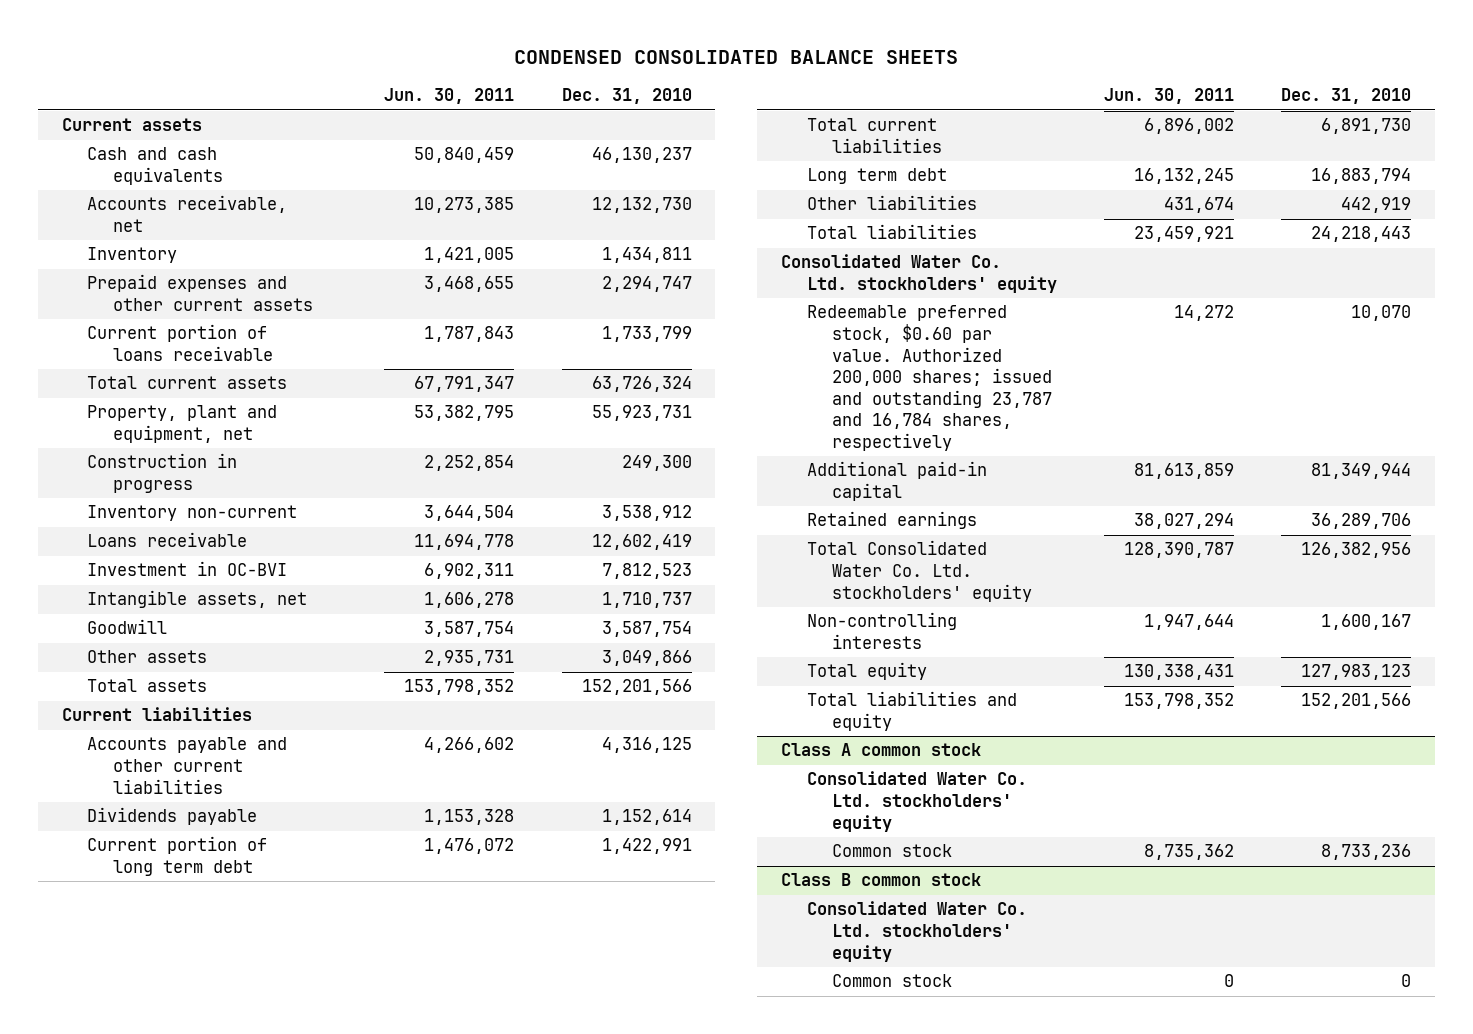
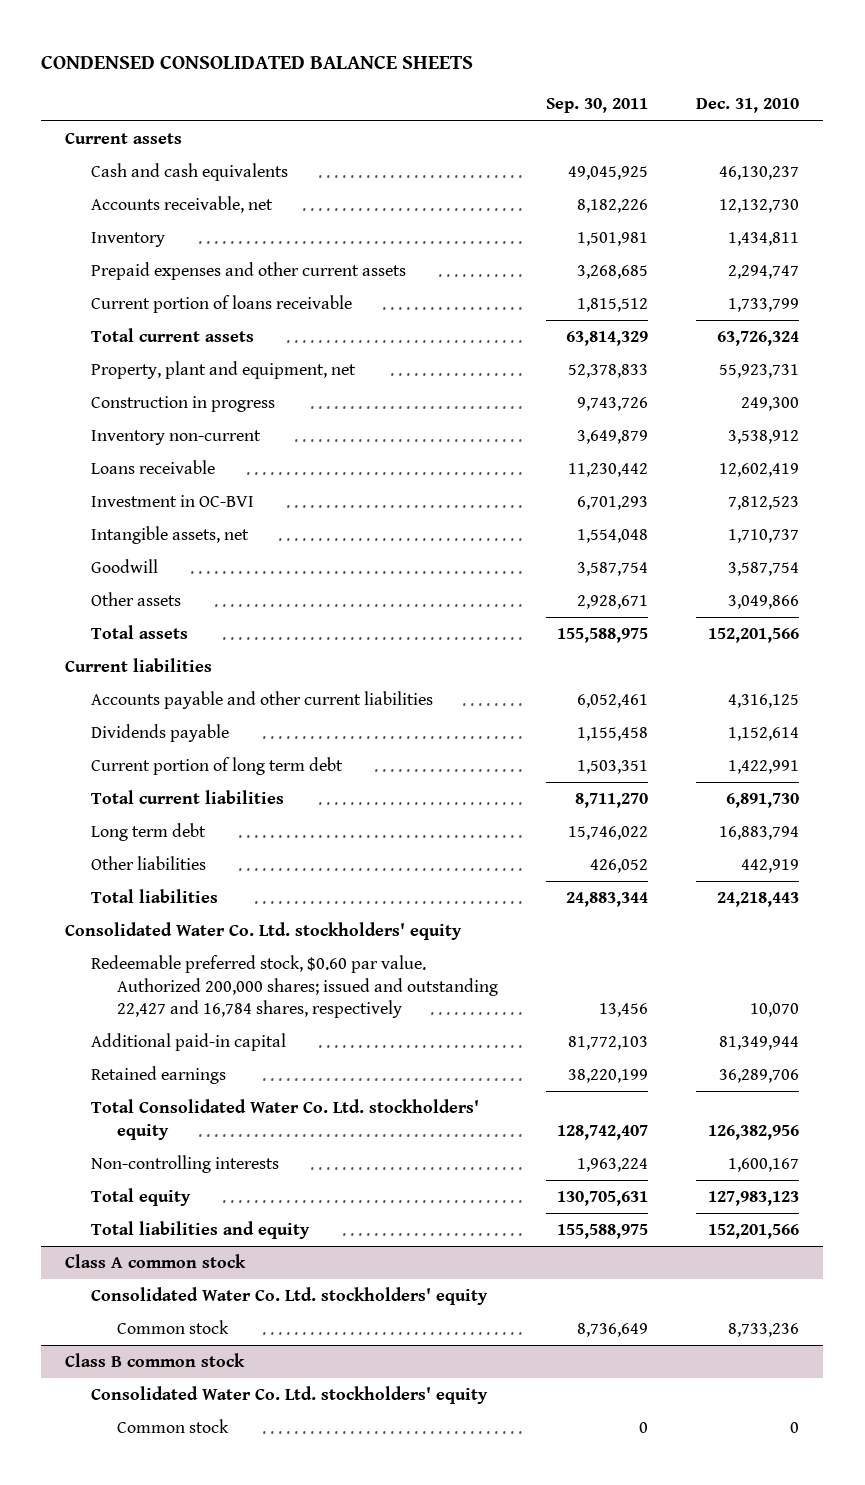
[384,88,515,105] Jun. 30, 2011 -> none
none -> [546,98,649,114] Sep. 30, 2011
[806,305,1053,451] Redeemable preferred stock, $0.60 par value. Authorized 200,000 shares; issued and outstanding 23,787 and 16,784 shares, respectively -> [91,955,498,1019] Redeemable preferred stock, $0.60 par value. Authorized 200,000 shares; issued and outstanding 22,427 and 16,784 shares, respectively

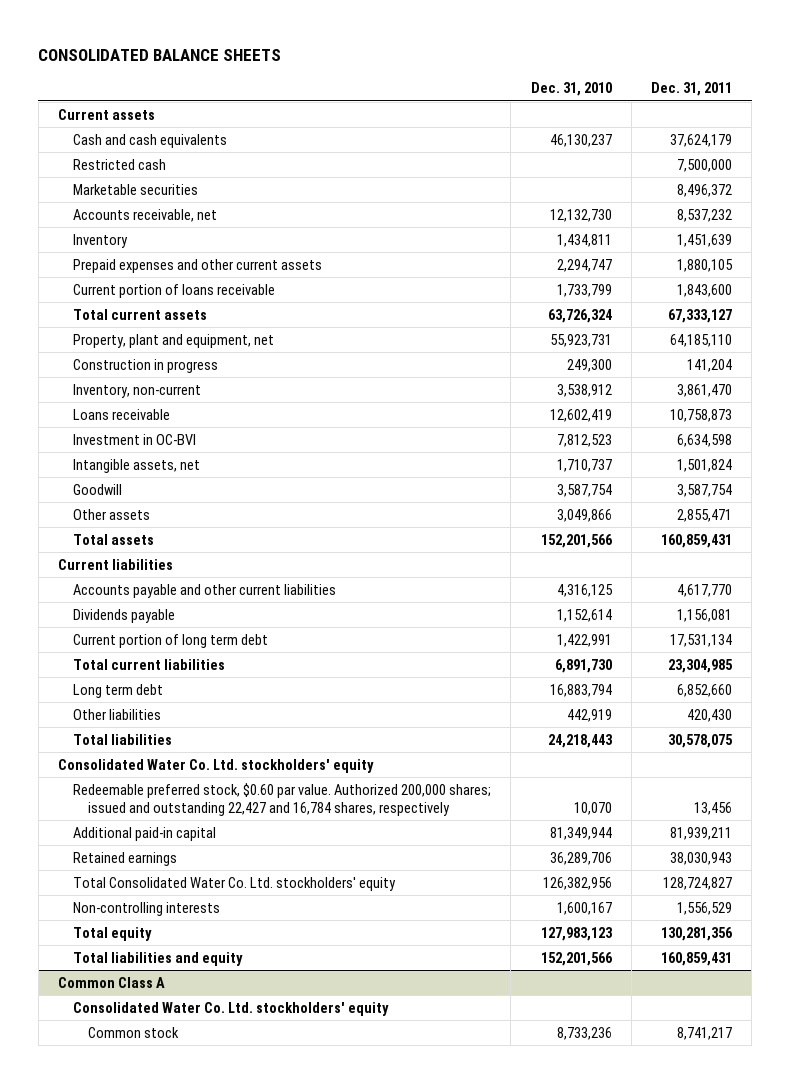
[41,56,474,70] CONDENSED CONSOLIDATED BALANCE SHEETS -> [38,48,282,61] CONSOLIDATED BALANCE SHEETS
[546,98,649,114] Sep. 30, 2011 -> none
none -> [651,82,733,97] Dec. 31, 2011
none -> [73,158,167,170] Restricted cash
none -> [73,183,199,195] Marketable securities
[91,430,262,446] Inventory non-current -> [73,383,202,398] Inventory, non-current
[65,1254,247,1269] Class A common stock -> [57,976,165,988] Common Class A
[65,1353,246,1368] Class B common stock -> none
[91,1386,489,1405] Consolidated Water Co. Ltd. stockholders' equity -> none
[116,1419,229,1434] Common stock -> none

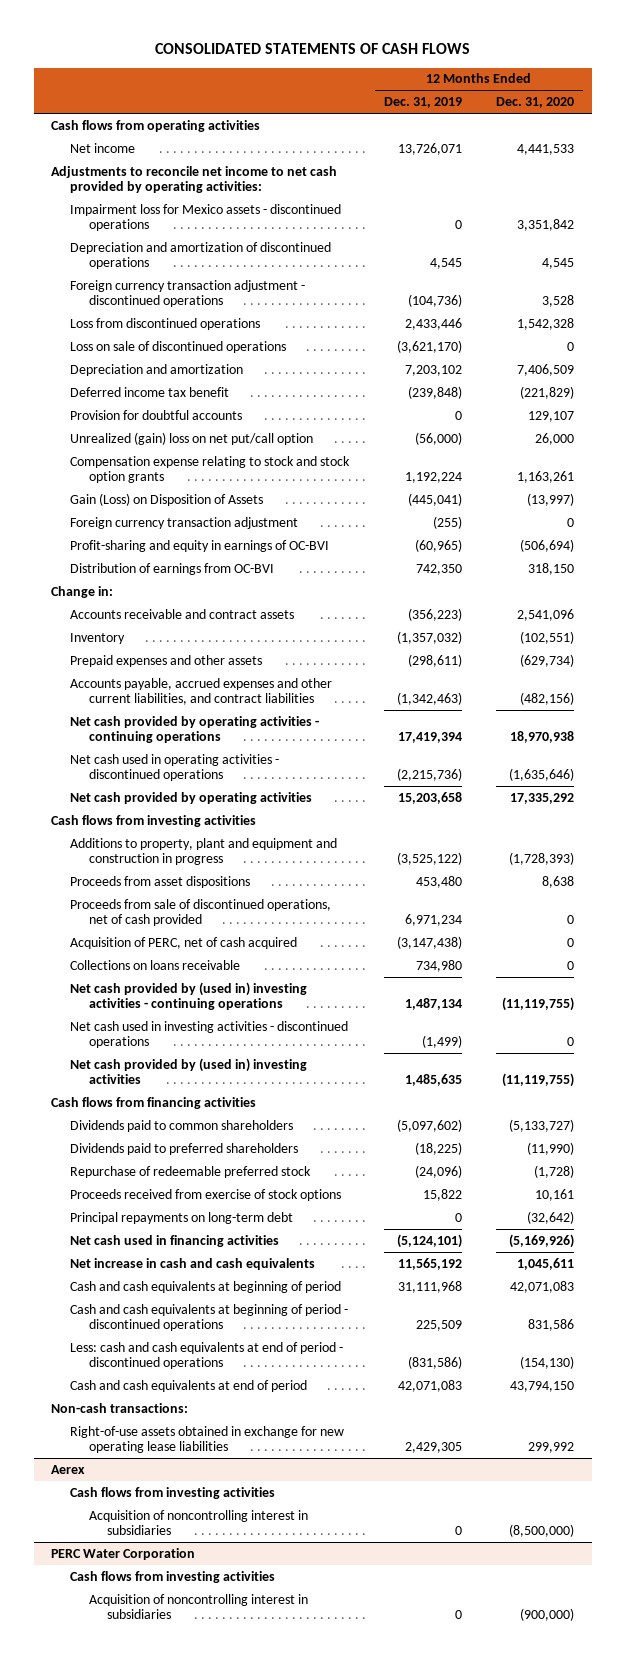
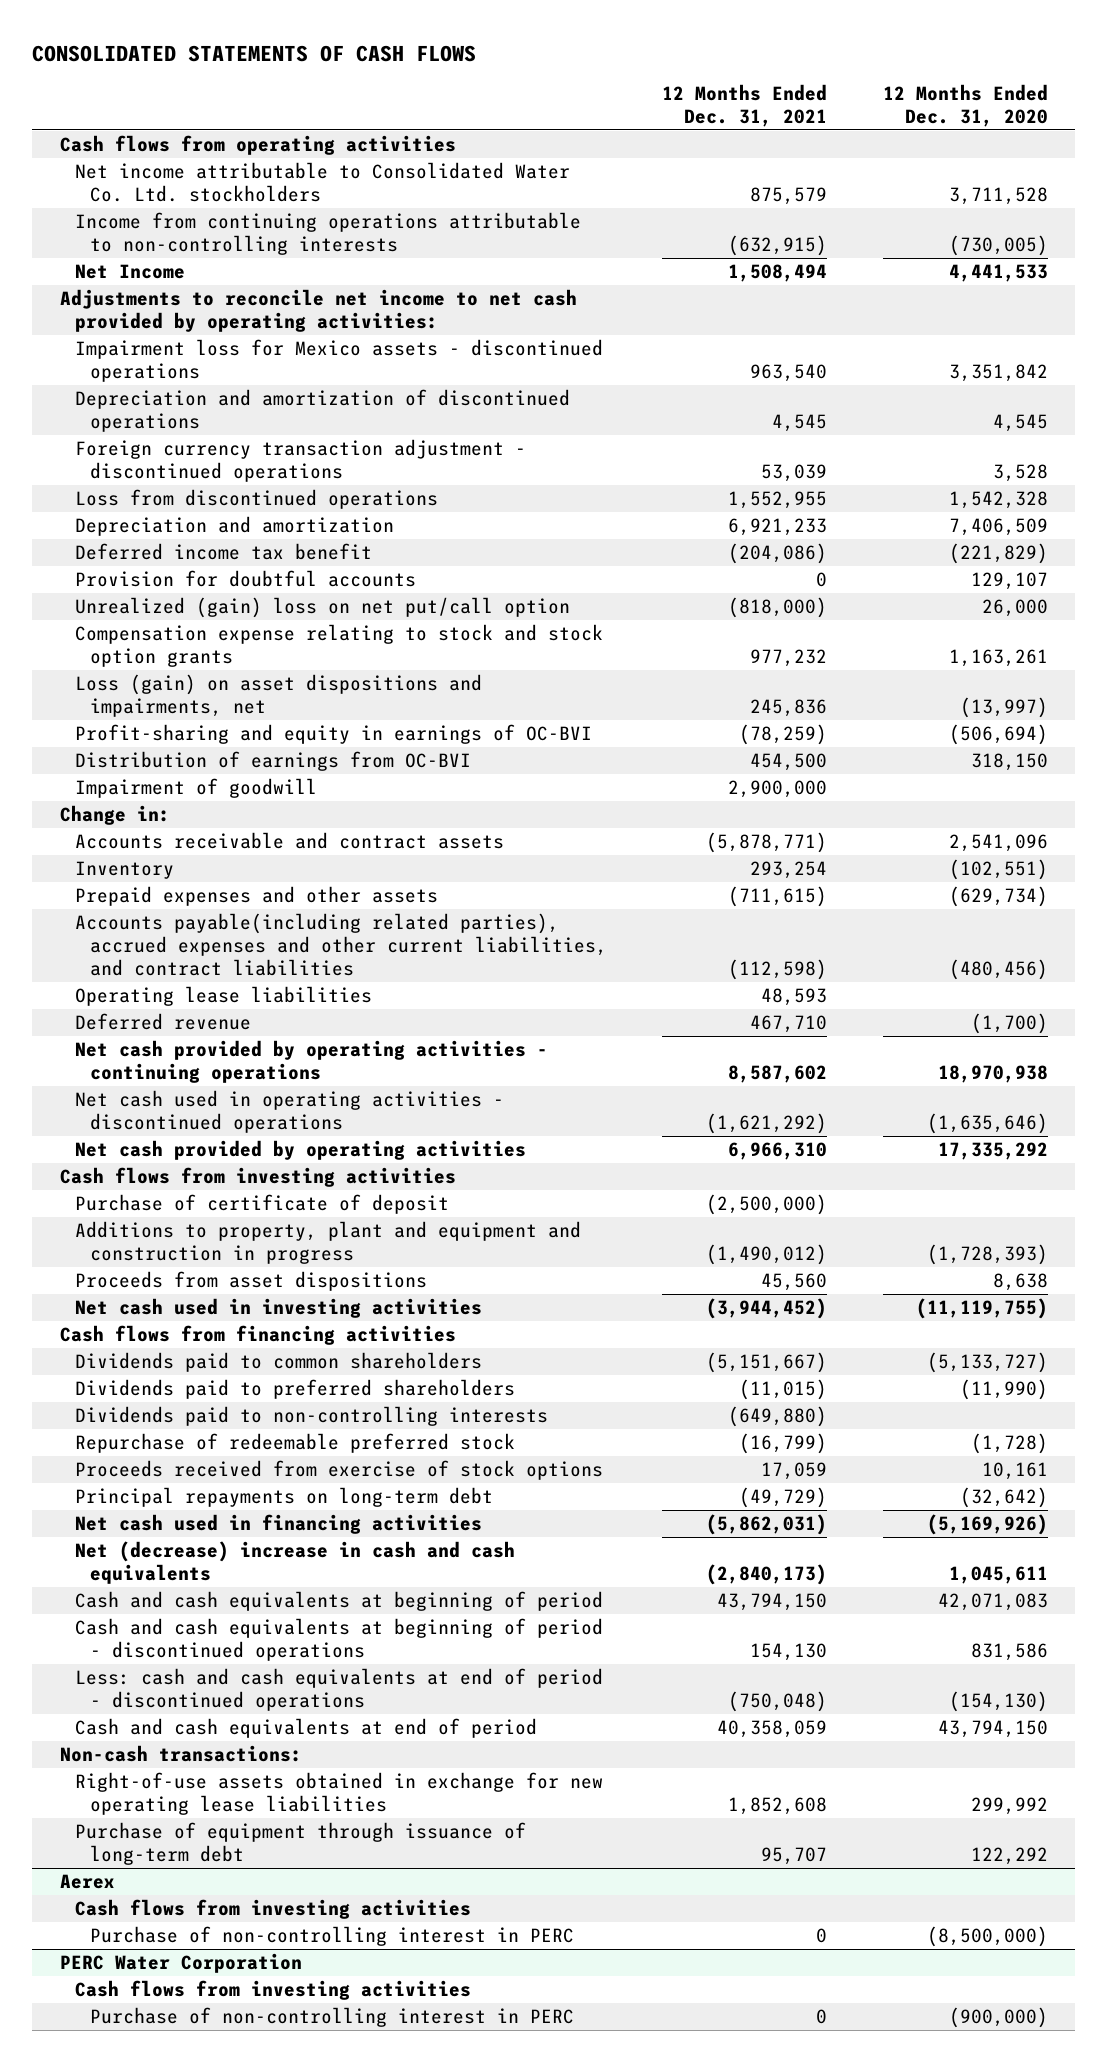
[383,97,462,109] Dec. 31, 2019 -> none
none -> [662,84,828,127] 12 Months Ended Dec. 31, 2021
none -> [74,162,570,202] Net income attributable to Consolidated Water Co. Ltd. stockholders
none -> [74,212,581,255] Income from continuing operations attributable to non-controlling interests
[69,142,135,153] Net income -> [74,264,185,280] Net Income
[69,340,286,353] Loss on sale of discontinued operations -> none
[69,516,298,529] Foreign currency transaction adjustment -> none
[69,492,263,506] Gain (Loss) on Disposition of Assets -> [74,674,482,717] Loss (gain) on asset dispositions and impairments, net
none -> [74,778,317,799] Impairment of goodwill
[69,677,332,706] Accounts payable, accrued expenses and other current liabilities, and contract liabilities -> [74,913,607,976] Accounts payable(including related parties), accrued expenses and other current liabilities, and contract liabilities
[520,692,575,706] (482,156) -> [948,958,1048,980] (480,456)
none -> [74,986,372,1007] Operating lease liabilities
none -> [74,1013,251,1031] Deferred revenue
none -> [74,1194,449,1215] Purchase of certificate of deposit
[69,898,331,927] Proceeds from sale of discontinued operations, net of cash provided -> none
[69,936,297,949] Acquisition of PERC, net of cash acquired -> none
[69,959,240,970] Collections on loans receivable -> none
[69,981,307,1011] Net cash provided by (used in) investing activities - continuing operations -> none
[69,1020,348,1049] Net cash used in investing activities - discontinued operations -> none
[69,1057,307,1085] Net cash provided by (used in) investing activities -> [74,1298,482,1319] Net cash used in investing activities
none -> [74,1406,548,1427] Dividends paid to non-controlling interests
[69,1257,315,1270] Net increase in cash and cash equivalents -> [74,1541,515,1584] Net (decrease) increase in cash and cash equivalents
none -> [74,1822,526,1865] Purchase of equipment through issuance of long-term debt
[88,1509,308,1536] Acquisition of noncontrolling interest in subsidiaries -> [89,1926,574,1947] Purchase of non-controlling interest in PERC
[88,1593,308,1620] Acquisition of noncontrolling interest in subsidiaries -> [89,2007,574,2028] Purchase of non-controlling interest in PERC

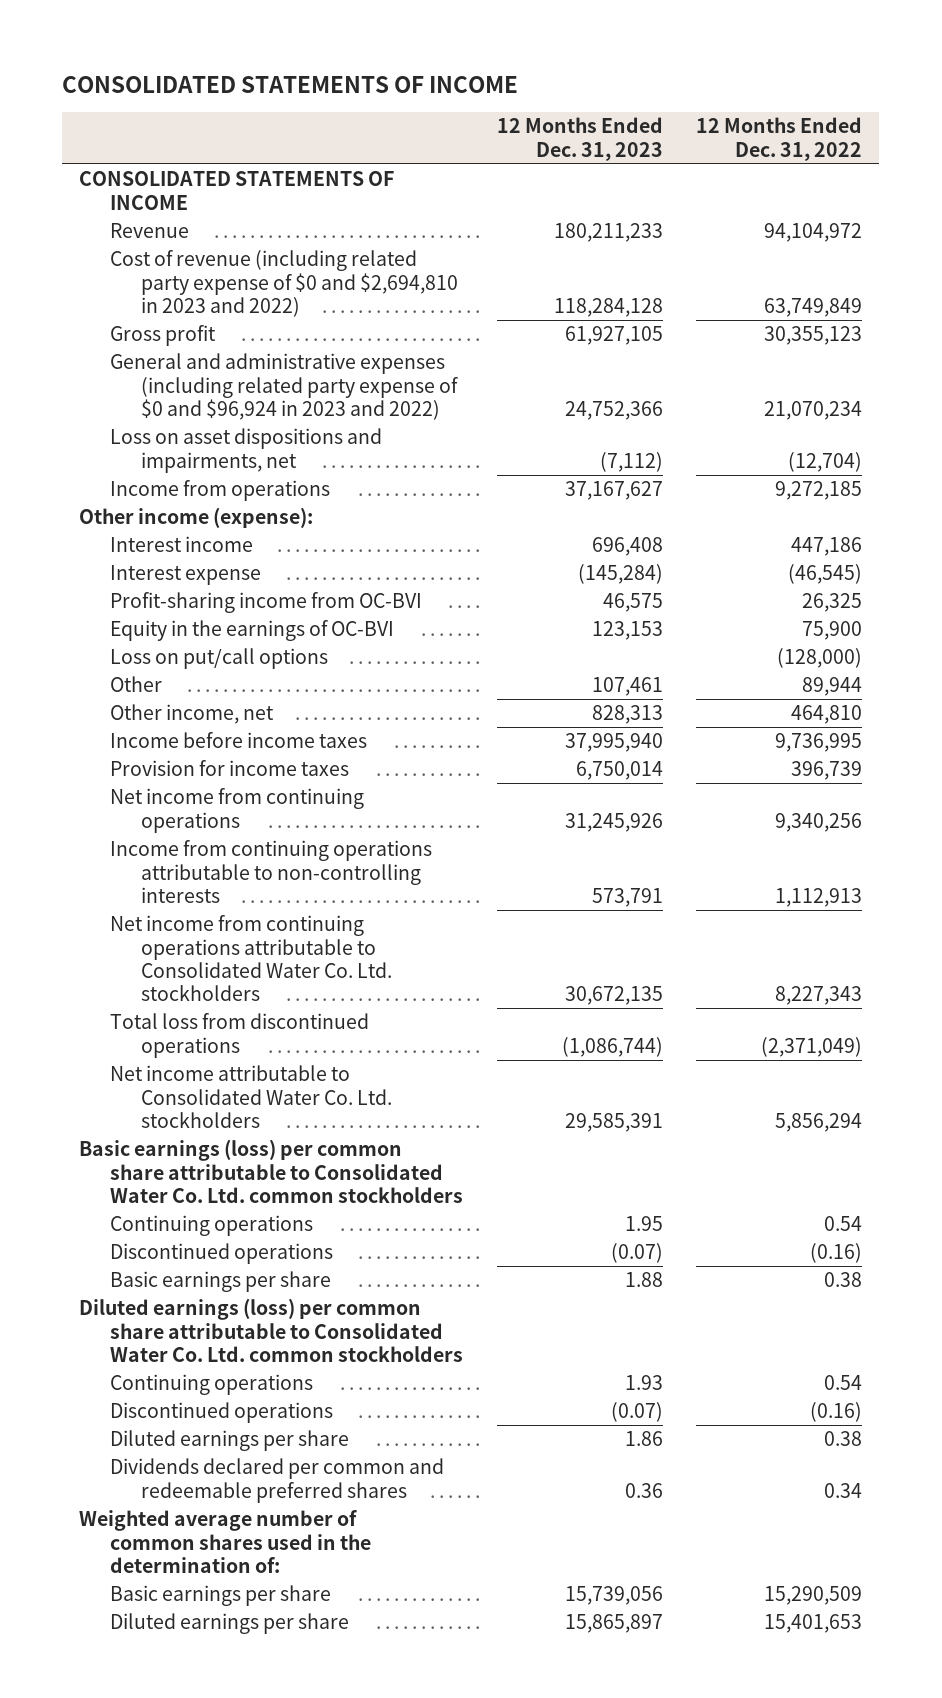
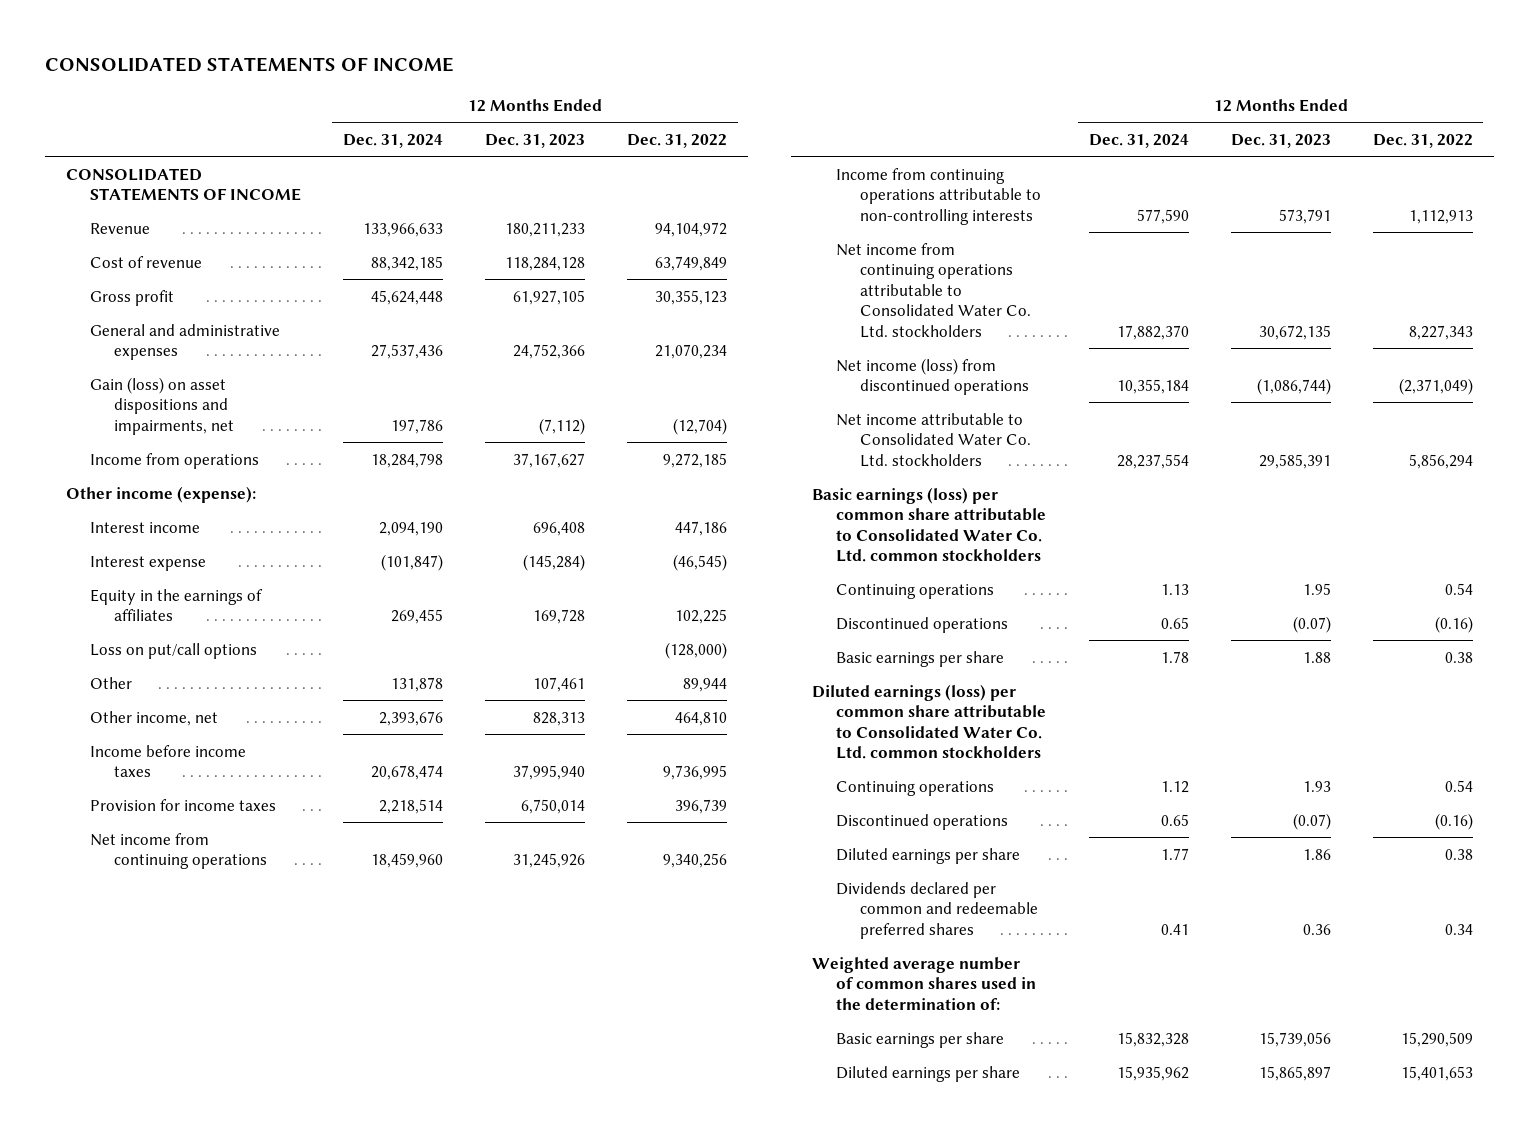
none -> [342,133,443,148] Dec. 31, 2024
[109,250,458,317] Cost of revenue (including related party expense of $0 and $2,694,810 in 2023 and 2022) -> [89,255,202,268] Cost of revenue
[109,353,458,420] General and administrative expenses (including related party expense of $0 and $96,924 in 2023 and 2022) -> [89,323,280,361] General and administrative expenses
[109,428,382,473] Loss on asset dispositions and impairments, net -> [89,376,235,435] Gain (loss) on asset dispositions and impairments, net
[109,592,422,614] Profit-sharing income from OC-BVI -> none
[109,620,394,642] Equity in the earnings of OC-BVI -> [89,588,263,622] Equity in the earnings of affiliates
[591,621,663,641] 123,153 -> [533,609,586,625] 169,728
[802,621,863,641] 75,900 -> [675,609,728,625] 102,225
[109,1013,369,1058] Total loss from discontinued operations -> [835,357,1029,396] Net income (loss) from discontinued operations

